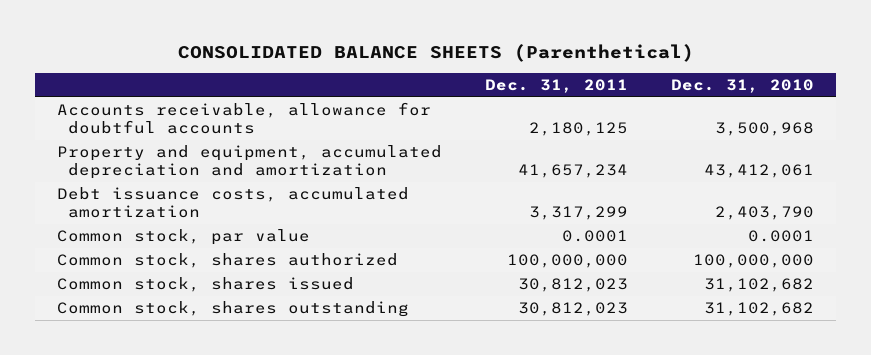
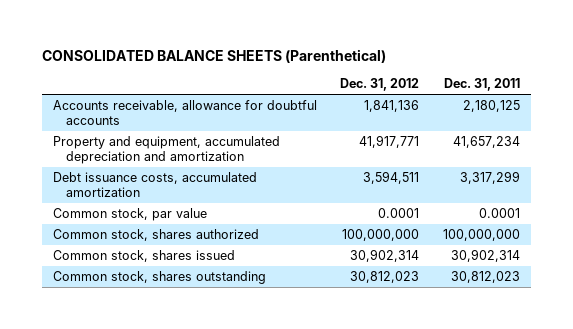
[671,78,815,93] Dec. 31, 2010 -> none
none -> [340,78,420,92] Dec. 31, 2012
[518,278,629,293] 30,812,023 -> [450,248,520,262] 30,902,314

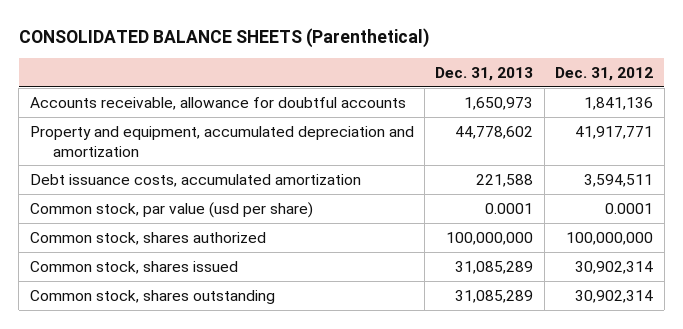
[443,78,520,92] Dec. 31, 2011 -> none
none -> [435,66,534,81] Dec. 31, 2013
[53,207,208,221] Common stock, par value -> [29,201,313,218] Common stock, par value (usd per share)
[350,270,420,283] 30,812,023 -> [575,289,654,303] 30,902,314

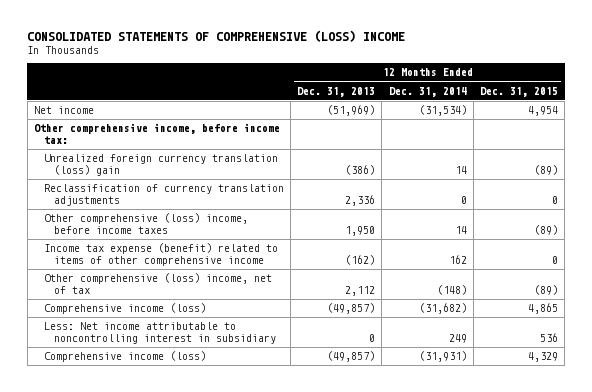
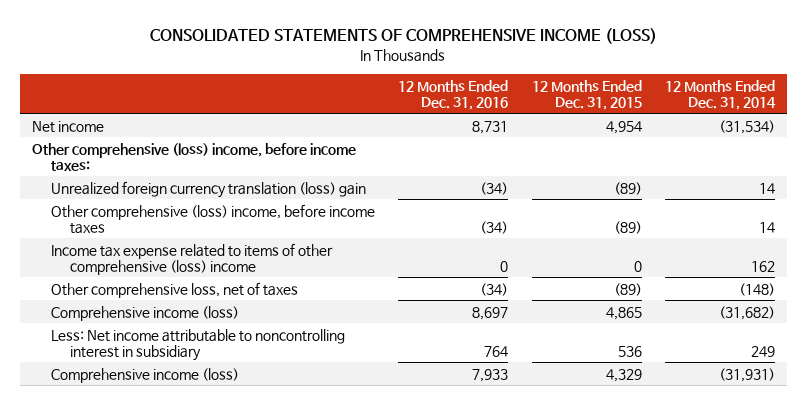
[27,30,406,43] CONSOLIDATED STATEMENTS OF COMPREHENSIVE (LOSS) INCOME -> [150,28,658,45] CONSOLIDATED STATEMENTS OF COMPREHENSIVE INCOME (LOSS)
[297,86,376,97] Dec. 31, 2013 -> none
none -> [398,79,509,110] 12 Months Ended Dec. 31, 2016
[34,123,281,144] Other comprehensive income, before income tax: -> [31,142,356,171] Other comprehensive (loss) income, before income taxes:
[43,184,284,206] Reclassification of currency translation adjustments -> none
[43,243,278,266] Income tax expense (benefit) related to items of other comprehensive income -> [50,242,333,275] Income tax expense related to items of other comprehensive (loss) income
[43,273,272,294] Other comprehensive (loss) income, net of tax -> [50,281,298,298] Other comprehensive loss, net of taxes

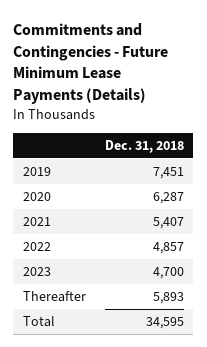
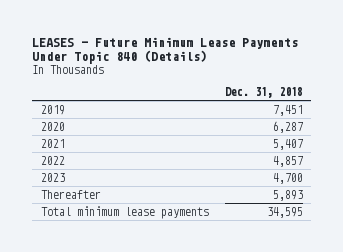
[13,22,169,104] Commitments and Contingencies - Future Minimum Lease Payments (Details) -> [32,36,299,65] LEASES - Future Minimum Lease Payments Under Topic 840 (Details)
[22,316,55,328] Total -> [40,205,209,219] Total minimum lease payments

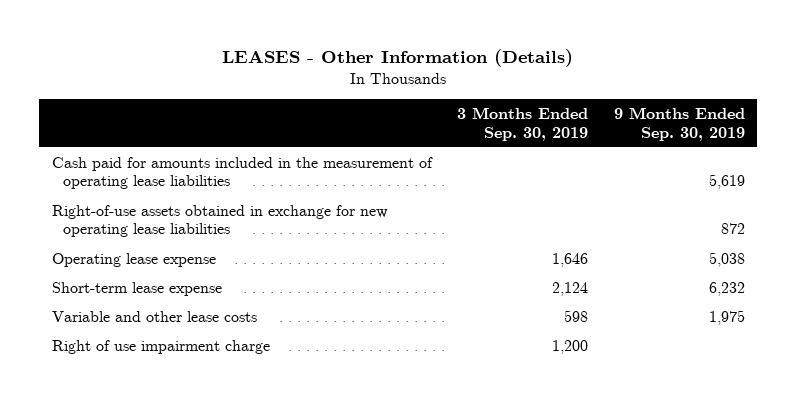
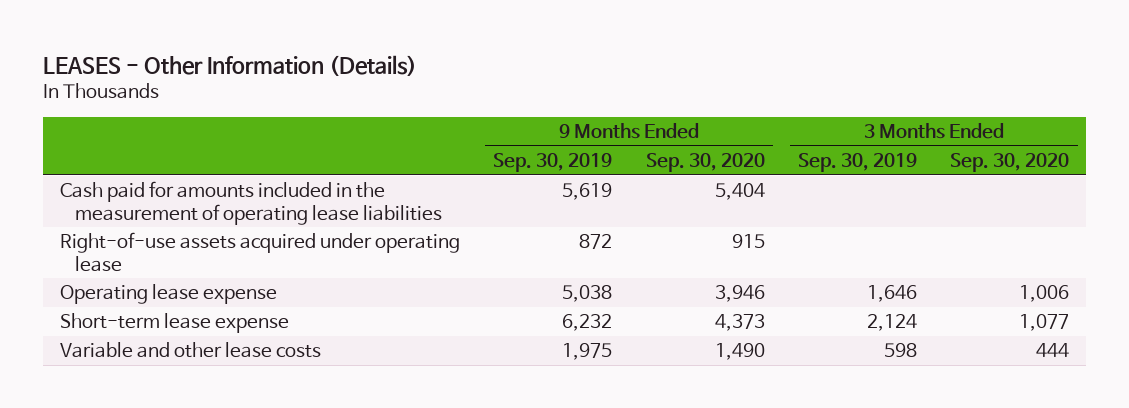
none -> [645,153,765,173] Sep. 30, 2020
none -> [950,153,1070,173] Sep. 30, 2020
[52,204,389,238] Right-of-use assets obtained in exchange for new operating lease liabilities -> [59,232,460,272] Right-of-use assets acquired under operating lease
[52,339,271,354] Right of use impairment charge -> none

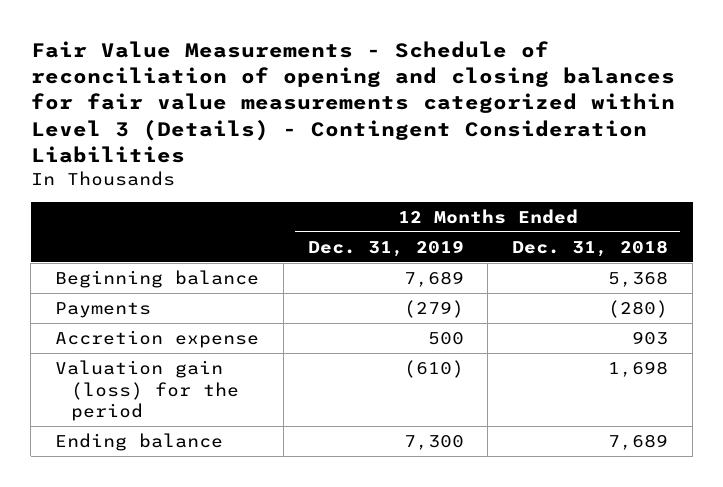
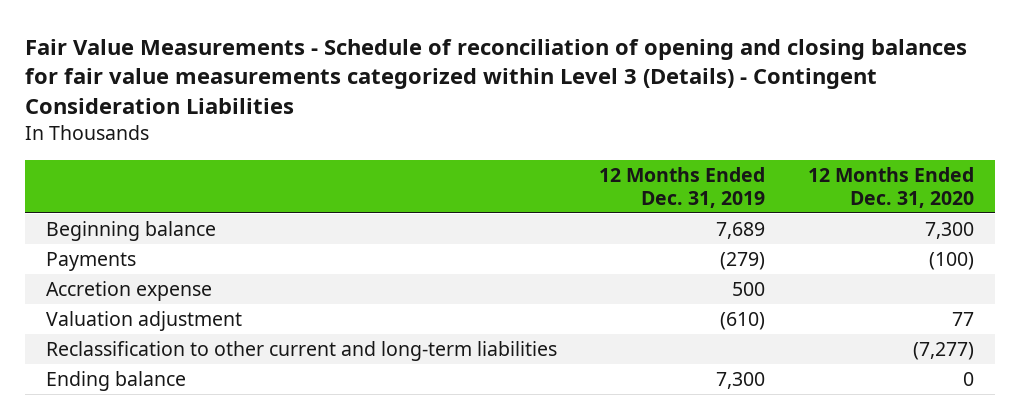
[512,239,669,257] Dec. 31, 2018 -> none
none -> [807,166,974,209] 12 Months Ended Dec. 31, 2020
[54,360,239,422] Valuation gain (loss) for the period -> [45,310,242,331] Valuation adjustment
none -> [45,340,557,361] Reclassification to other current and long-term liabilities

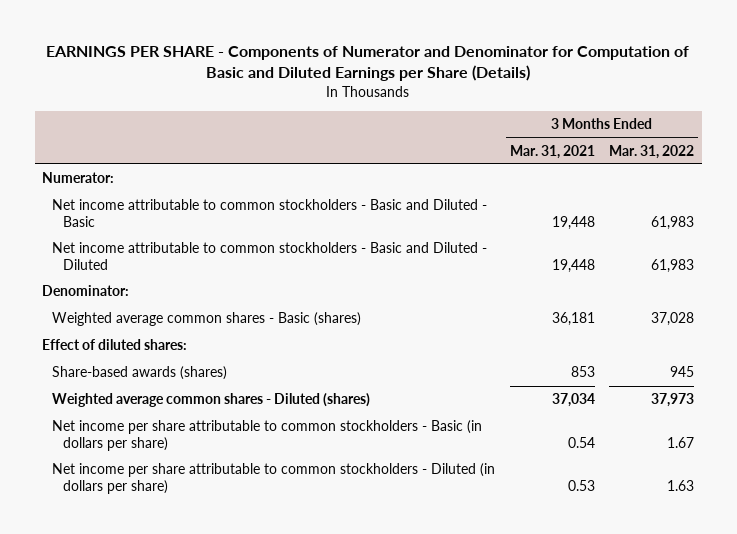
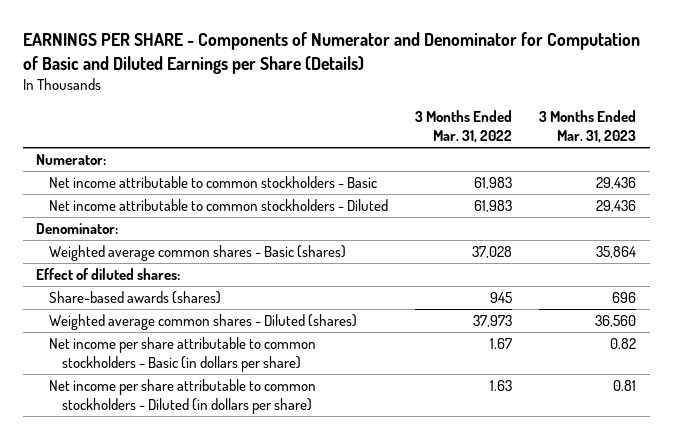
[509,144,595,159] Mar. 31, 2021 -> none
none -> [539,110,637,144] 3 Months Ended Mar. 31, 2023
[52,199,488,228] Net income attributable to common stockholders - Basic and Diluted - Basic -> [49,176,378,189] Net income attributable to common stockholders - Basic
[52,242,488,271] Net income attributable to common stockholders - Basic and Diluted - Diluted -> [49,199,389,212] Net income attributable to common stockholders - Diluted

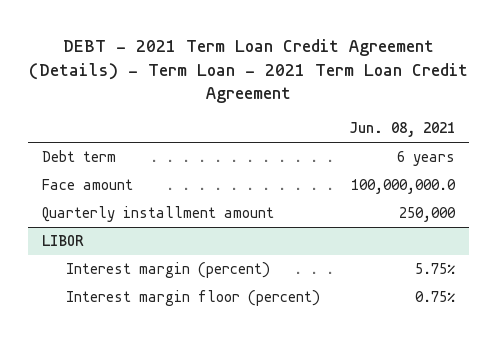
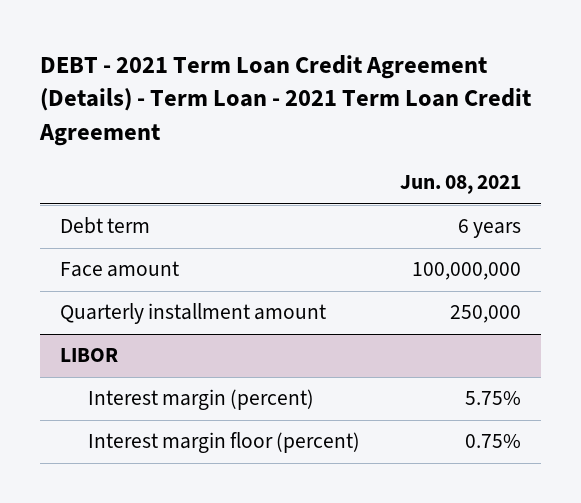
[350,179,456,195] 100,000,000.0 -> [411,262,521,281] 100,000,000

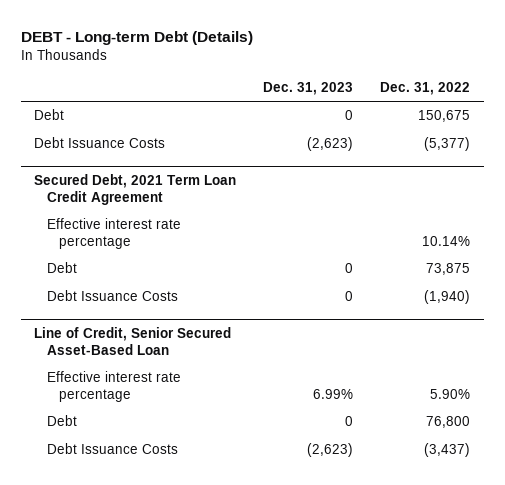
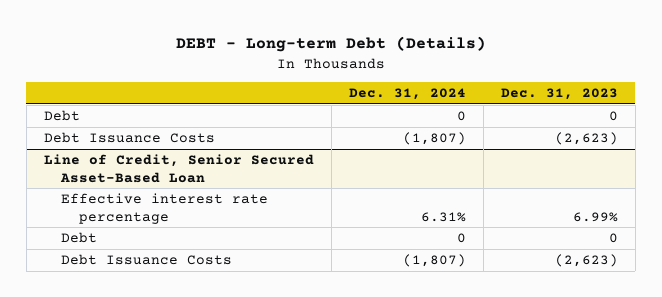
[380,82,471,96] Dec. 31, 2022 -> none
none -> [348,88,466,101] Dec. 31, 2024
[34,173,237,205] Secured Debt, 2021 Term Loan Credit Agreement -> none
[46,218,181,250] Effective interest rate percentage -> none
[46,262,77,274] Debt -> none
[46,290,178,302] Debt Issuance Costs -> none

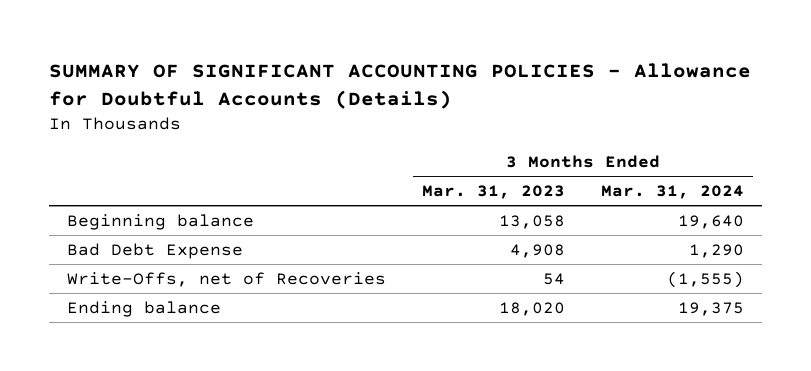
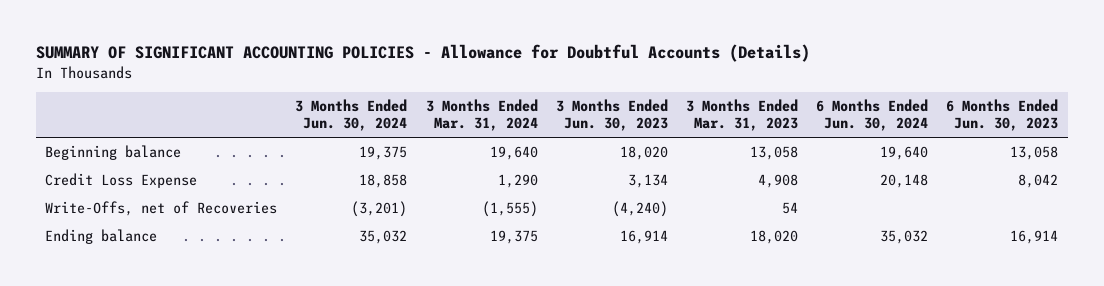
none -> [295,98,408,132] 3 Months Ended Jun. 30, 2024
none -> [555,98,668,132] 3 Months Ended Jun. 30, 2023
none -> [816,98,929,132] 6 Months Ended Jun. 30, 2024
none -> [946,98,1059,132] 6 Months Ended Jun. 30, 2023
[66,242,243,259] Bad Debt Expense -> [45,172,198,188] Credit Loss Expense

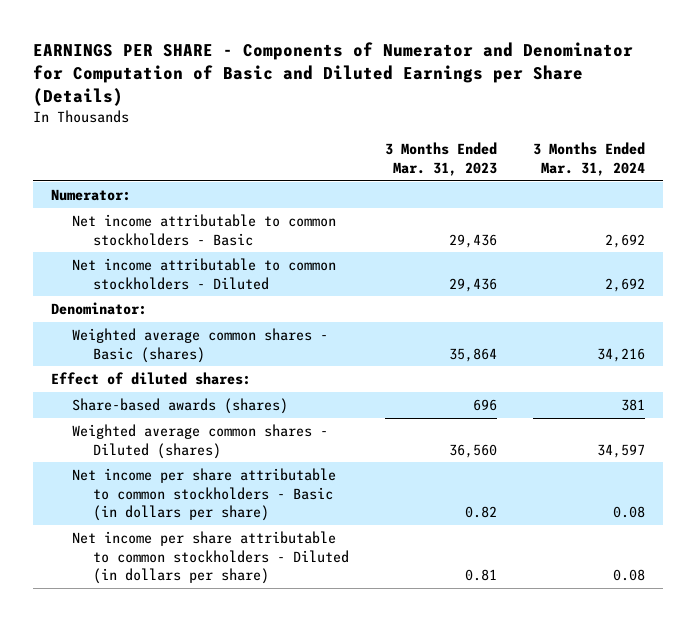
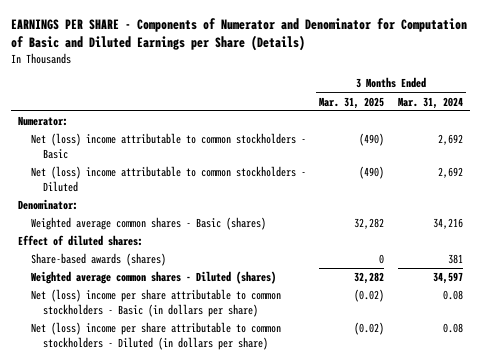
[384,142,497,177] 3 Months Ended Mar. 31, 2023 -> none
none -> [319,96,385,109] Mar. 31, 2025
[72,213,337,246] Net income attributable to common stockholders - Basic -> [30,133,306,159] Net (loss) income attributable to common stockholders - Basic
[72,257,337,290] Net income attributable to common stockholders - Diluted -> [30,166,306,192] Net (loss) income attributable to common stockholders - Diluted
[72,467,337,522] Net income per share attributable to common stockholders - Basic (in dollars per share) -> [30,289,281,317] Net (loss) income per share attributable to common stockholders - Basic (in dollars per share)
[72,530,349,585] Net income per share attributable to common stockholders - Diluted (in dollars per share) -> [30,322,281,350] Net (loss) income per share attributable to common stockholders - Diluted (in dollars per share)

